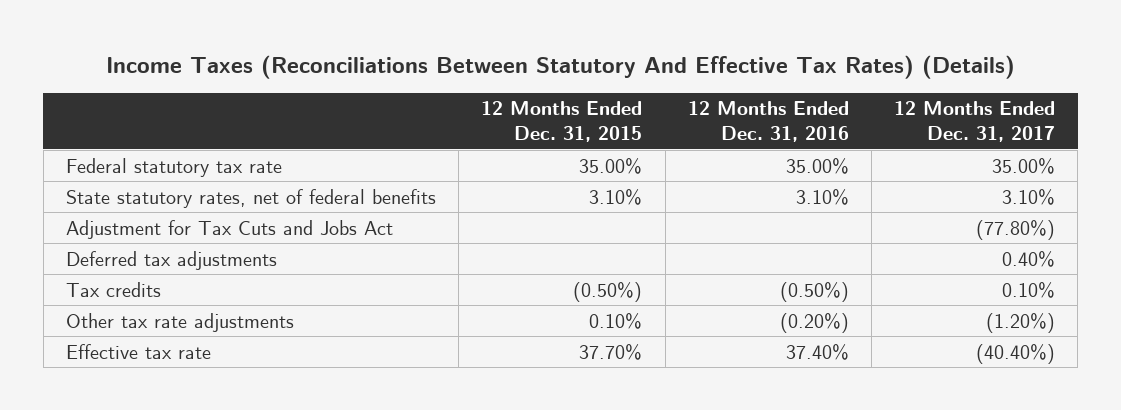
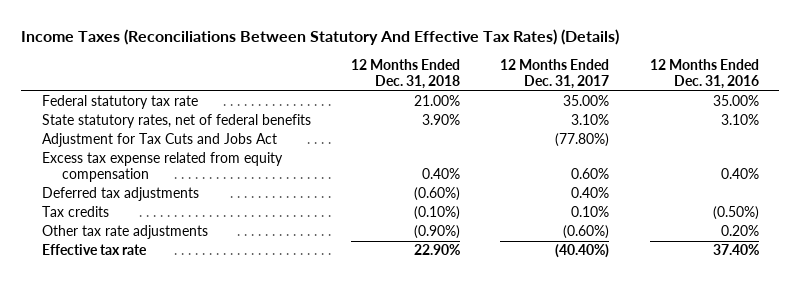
[481,101,643,142] 12 Months Ended Dec. 31, 2015 -> none
none -> [350,59,460,89] 12 Months Ended Dec. 31, 2018
none -> [41,152,283,183] Excess tax expense related from equity compensation
[779,312,849,333] (0.20%) -> [720,225,759,237] 0.20%
[986,312,1056,333] (1.20%) -> [563,225,610,240] (0.60%)

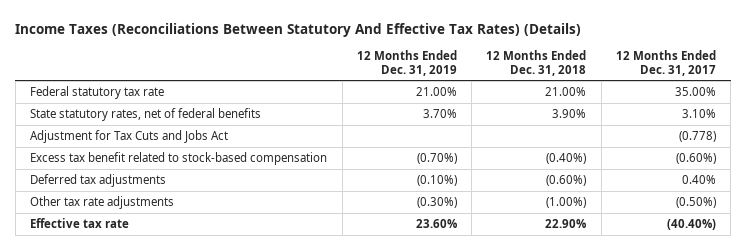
[649,59,759,89] 12 Months Ended Dec. 31, 2016 -> none
none -> [356,50,457,76] 12 Months Ended Dec. 31, 2019
[555,133,610,148] (77.80%) -> [679,130,717,142] (0.778)
[41,152,283,183] Excess tax expense related from equity compensation -> [30,151,328,165] Excess tax benefit related to stock-based compensation
[421,168,460,180] 0.40% -> [546,152,587,164] (0.40%)
[571,168,610,180] 0.60% -> [676,152,717,164] (0.60%)
[41,206,109,218] Tax credits -> none
[413,225,460,240] (0.90%) -> [546,196,587,208] (1.00%)
[563,225,610,240] (0.60%) -> [676,196,717,208] (0.50%)

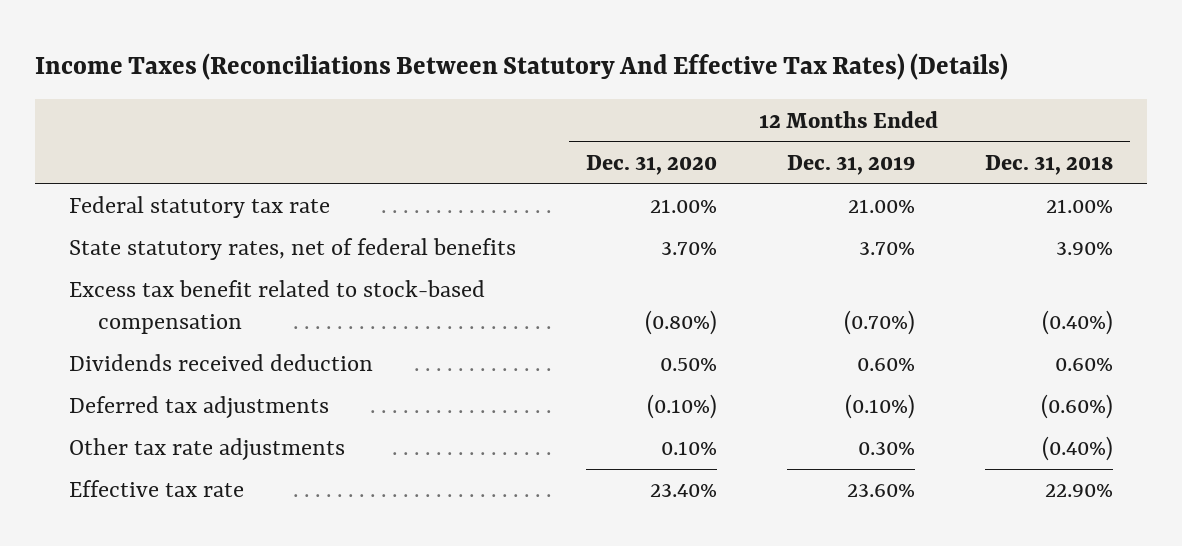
[616,50,717,76] 12 Months Ended Dec. 31, 2017 -> none
none -> [586,154,718,175] Dec. 31, 2020
[30,129,229,143] Adjustment for Tax Cuts and Jobs Act -> none
none -> [69,354,374,372] Dividends received deduction
[416,196,457,208] (0.30%) -> [857,442,915,456] 0.30%
[546,196,587,208] (1.00%) -> [1041,436,1113,462] (0.40%)

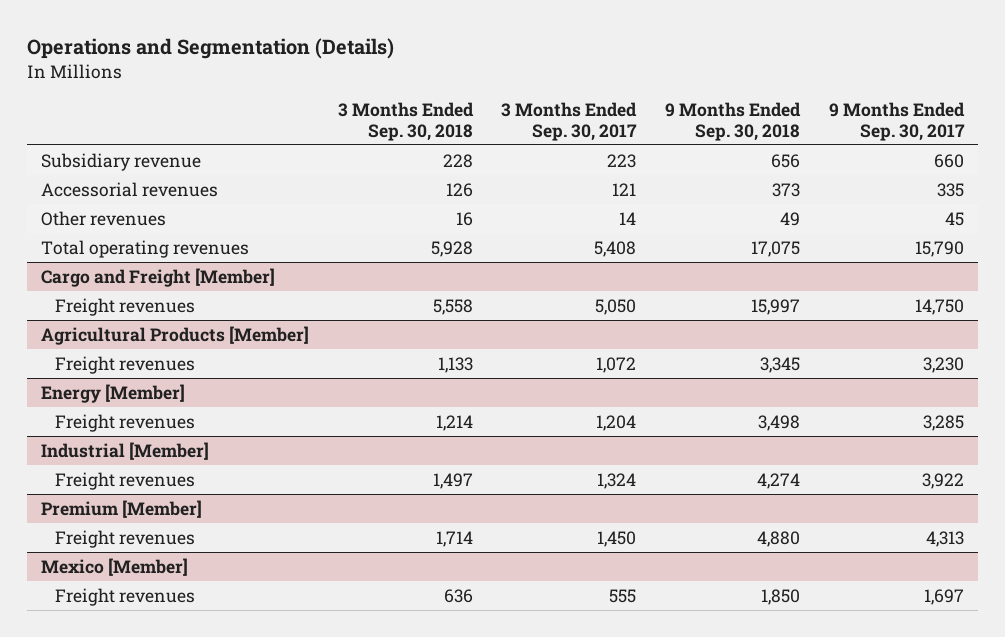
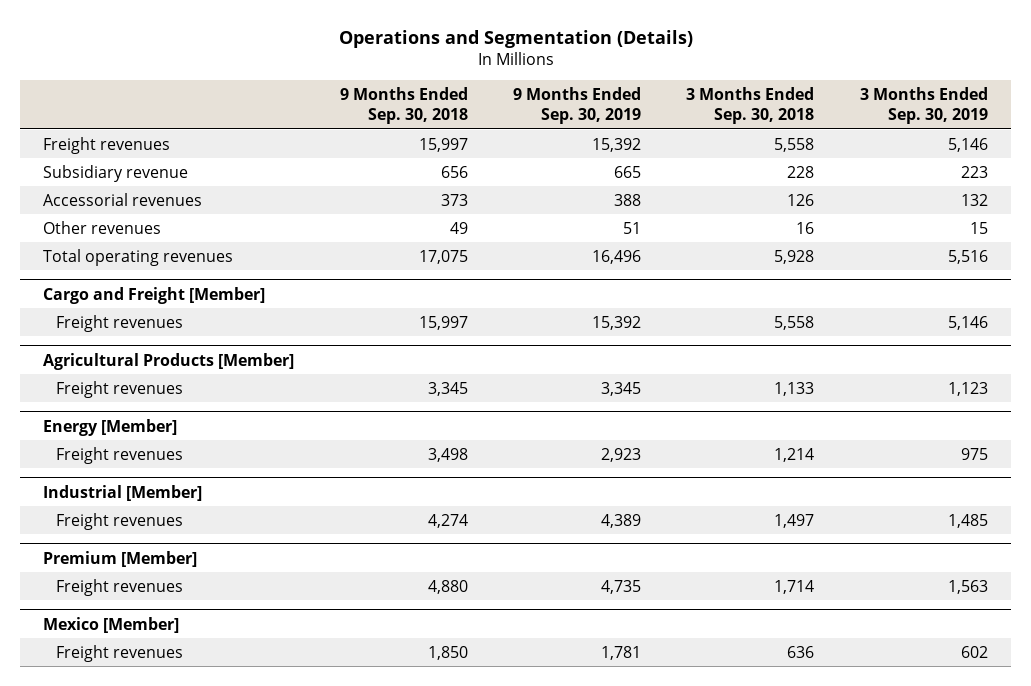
[501,101,638,141] 3 Months Ended Sep. 30, 2017 -> none
[828,101,965,141] 9 Months Ended Sep. 30, 2017 -> none
none -> [513,87,642,124] 9 Months Ended Sep. 30, 2019
none -> [859,87,988,124] 3 Months Ended Sep. 30, 2019
none -> [43,136,171,154] Freight revenues

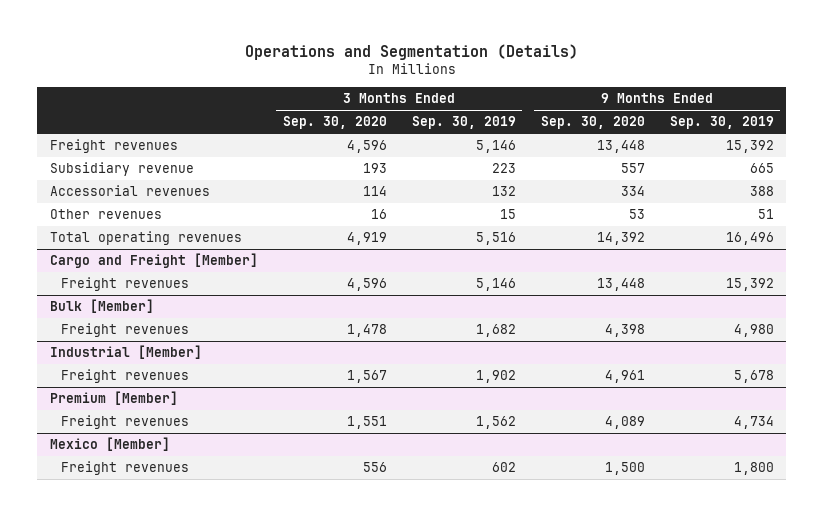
[339,87,468,124] 9 Months Ended Sep. 30, 2018 -> none
[686,87,815,124] 3 Months Ended Sep. 30, 2018 -> none
none -> [282,116,387,130] Sep. 30, 2020
none -> [540,116,645,130] Sep. 30, 2020
[43,352,295,370] Agricultural Products [Member] -> none
[43,418,178,436] Energy [Member] -> none
[56,446,184,464] Freight revenues -> none
none -> [49,299,154,314] Bulk [Member]
[601,381,642,396] 3,345 -> [733,324,774,338] 4,980
[947,381,988,396] 1,123 -> [475,324,516,338] 1,682
[601,513,642,528] 4,389 -> [733,370,774,384] 5,678
[947,513,988,528] 1,485 -> [475,370,516,384] 1,902
[601,579,642,594] 4,735 -> [733,416,774,430] 4,734
[947,579,988,594] 1,563 -> [475,416,516,430] 1,562
[601,645,642,660] 1,781 -> [733,462,774,476] 1,800

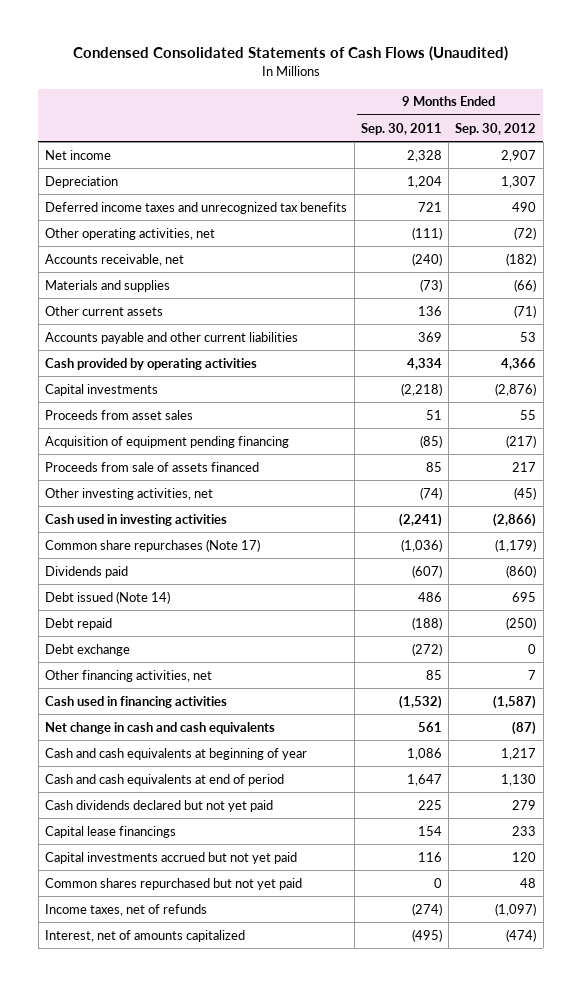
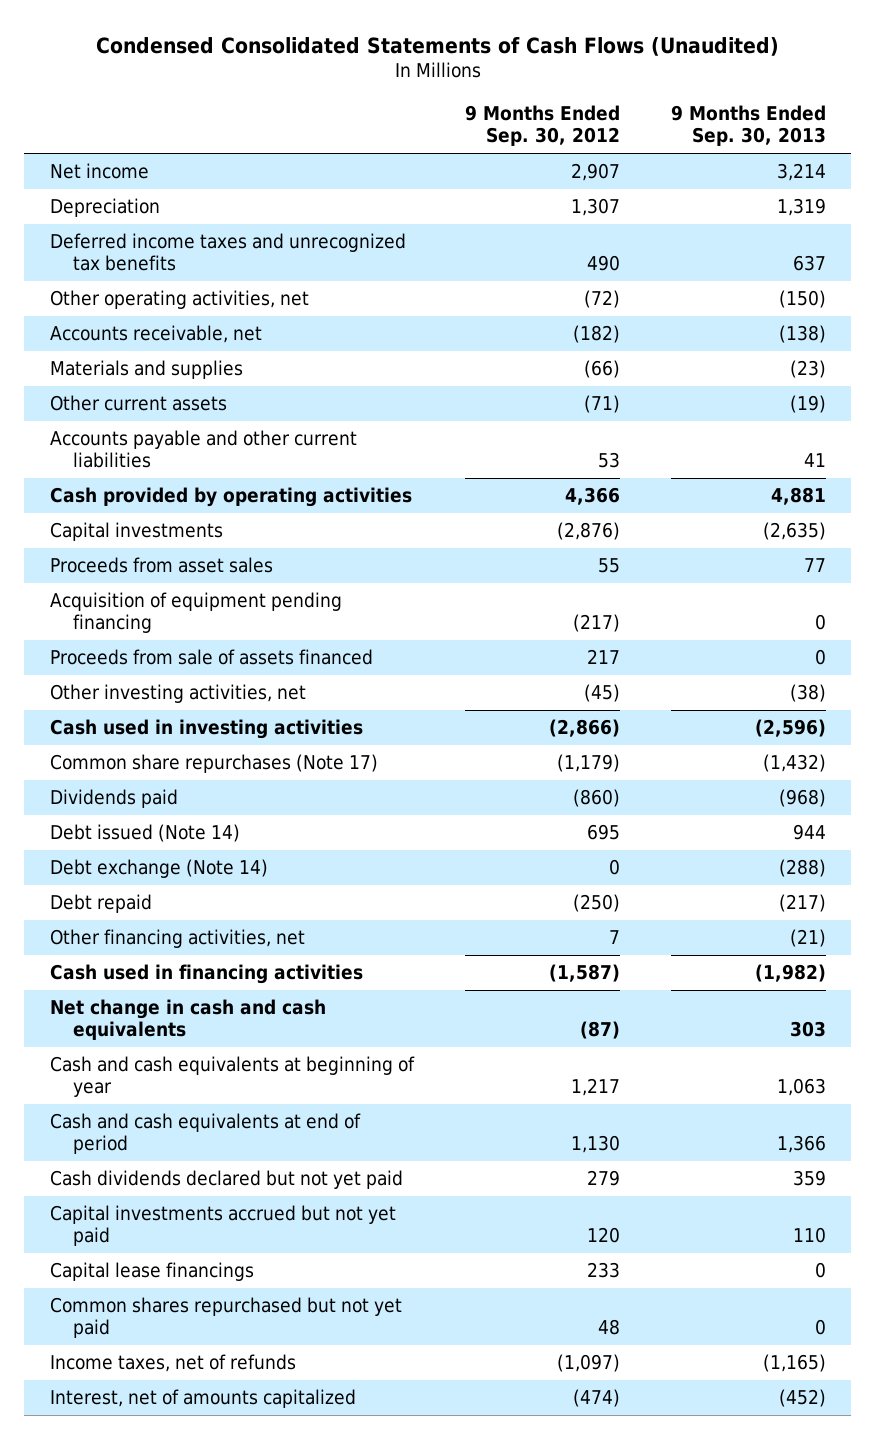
[360,122,442,135] Sep. 30, 2011 -> none
none -> [670,105,826,146] 9 Months Ended Sep. 30, 2013
none -> [49,859,268,879] Debt exchange (Note 14)
[45,643,131,656] Debt exchange -> none
[45,825,177,838] Capital lease financings -> [49,1262,254,1282] Capital lease financings

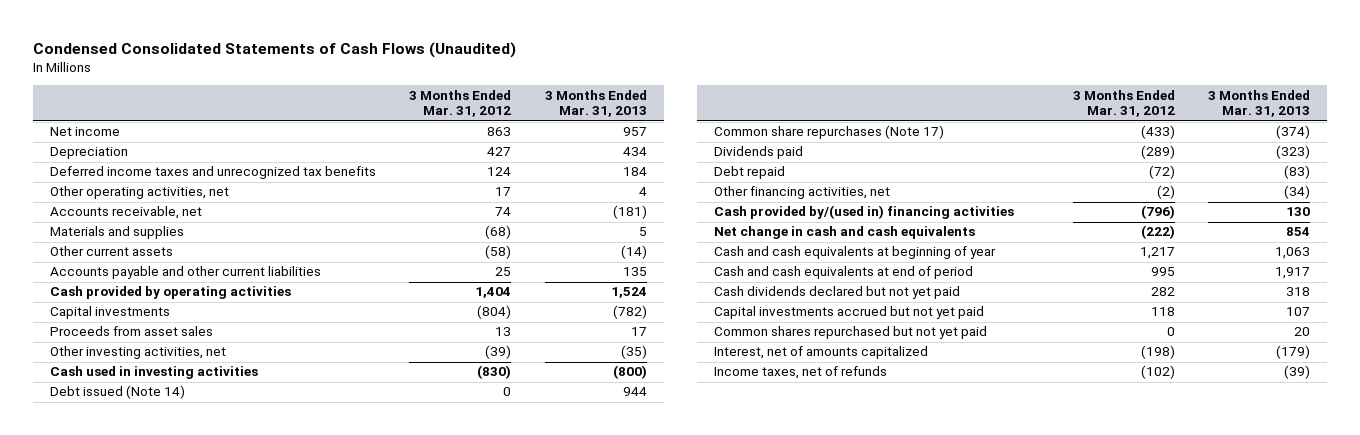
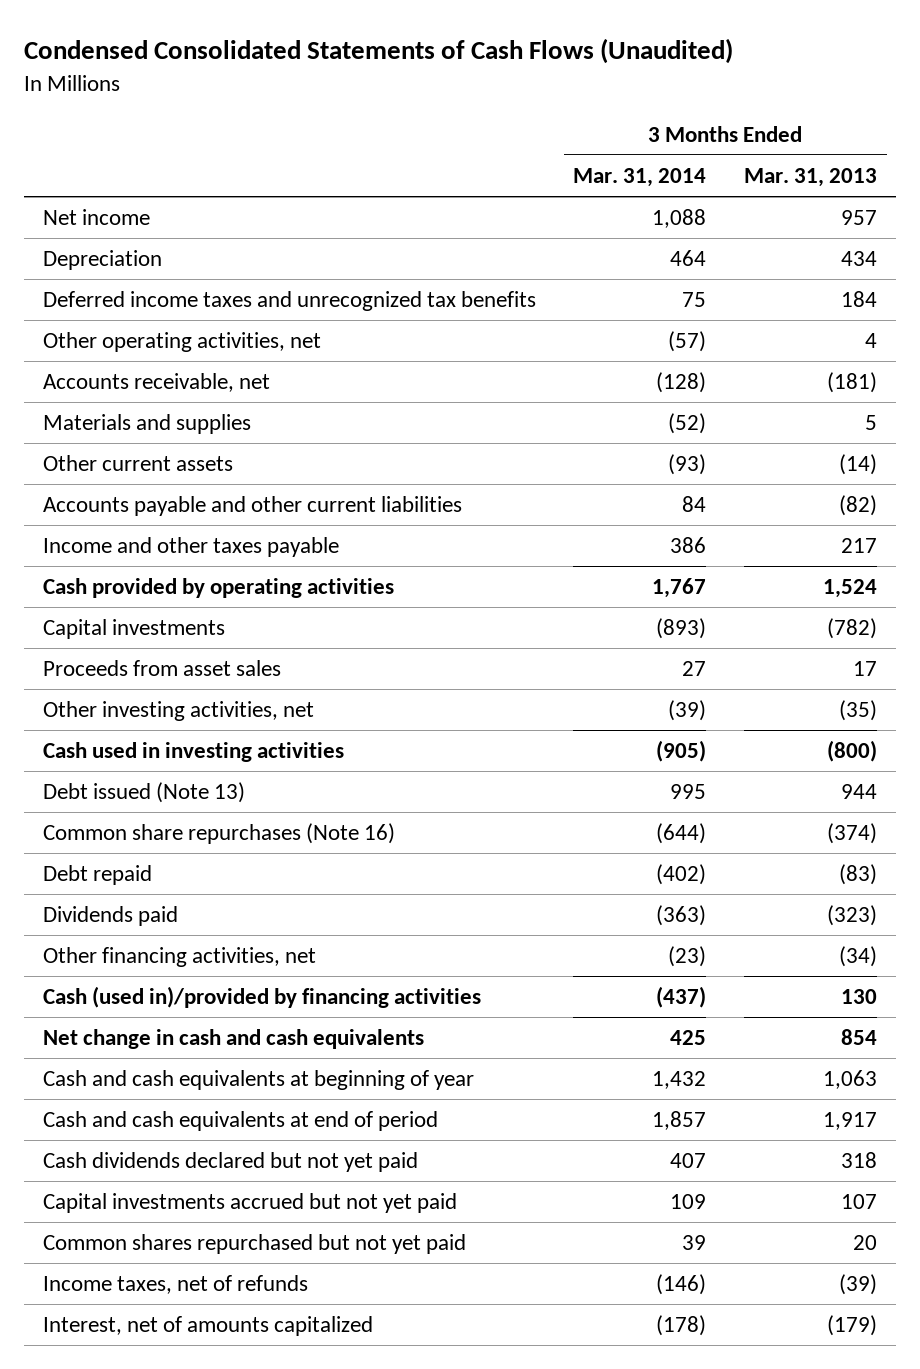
[409,89,512,118] 3 Months Ended Mar. 31, 2012 -> none
none -> [573,168,707,188] Mar. 31, 2014
[622,267,647,277] 135 -> [839,495,878,517] (82)
none -> [42,537,339,558] Income and other taxes payable
[49,385,185,400] Debt issued (Note 14) -> [42,782,245,804] Debt issued (Note 13)
[713,125,944,140] Common share repurchases (Note 17) -> [42,823,395,845] Common share repurchases (Note 16)
[713,146,803,160] Dividends paid -> [42,906,178,927] Dividends paid
[713,205,1014,220] Cash provided by/(used in) financing activities -> [42,986,481,1009] Cash (used in)/provided by financing activities
[713,346,928,360] Interest, net of amounts capitalized -> [42,1316,373,1337] Interest, net of amounts capitalized

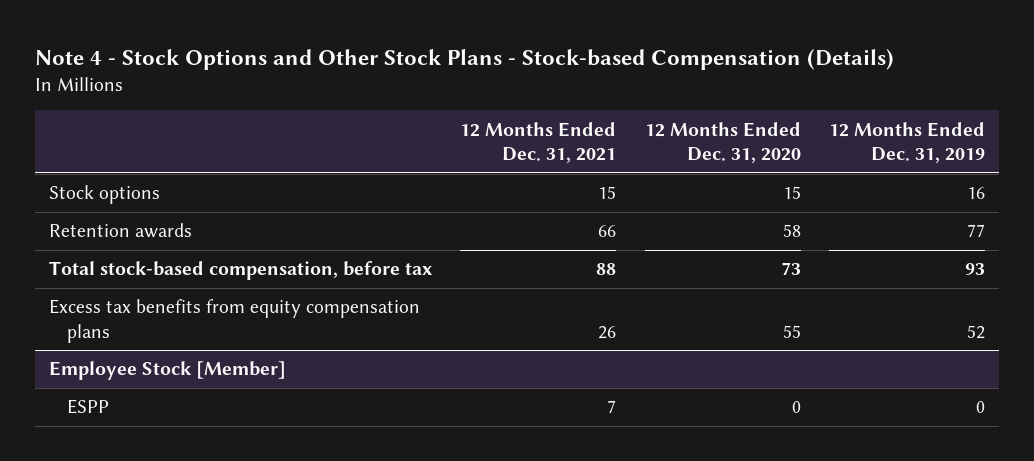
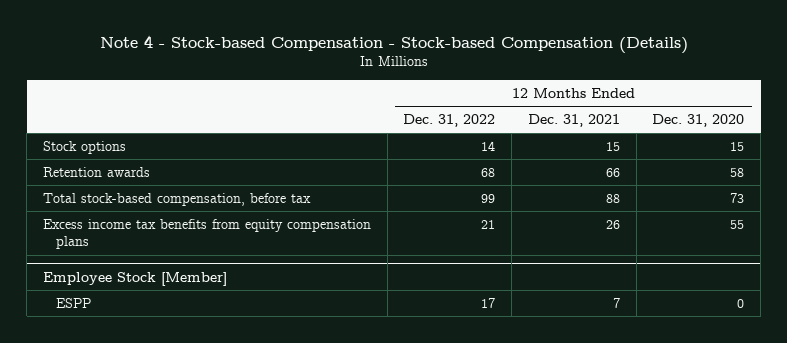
[34,48,894,70] Note 4 - Stock Options and Other Stock Plans - Stock-based Compensation (Details) -> [99,34,688,54] Note 4 - Stock-based Compensation - Stock-based Compensation (Details)
[828,121,985,164] 12 Months Ended Dec. 31, 2019 -> none
none -> [403,113,496,127] Dec. 31, 2022
[48,299,420,343] Excess tax benefits from equity compensation plans -> [42,218,371,250] Excess income tax benefits from equity compensation plans

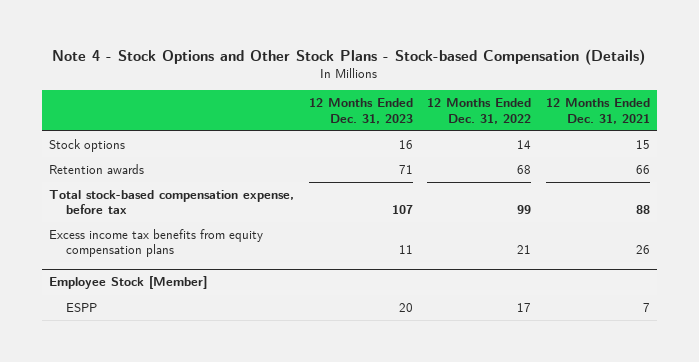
[99,34,688,54] Note 4 - Stock-based Compensation - Stock-based Compensation (Details) -> [52,49,646,66] Note 4 - Stock Options and Other Stock Plans - Stock-based Compensation (Details)
[652,113,745,127] Dec. 31, 2020 -> none
none -> [308,98,413,124] 12 Months Ended Dec. 31, 2023
[42,192,311,206] Total stock-based compensation, before tax -> [49,189,295,215] Total stock-based compensation expense, before tax

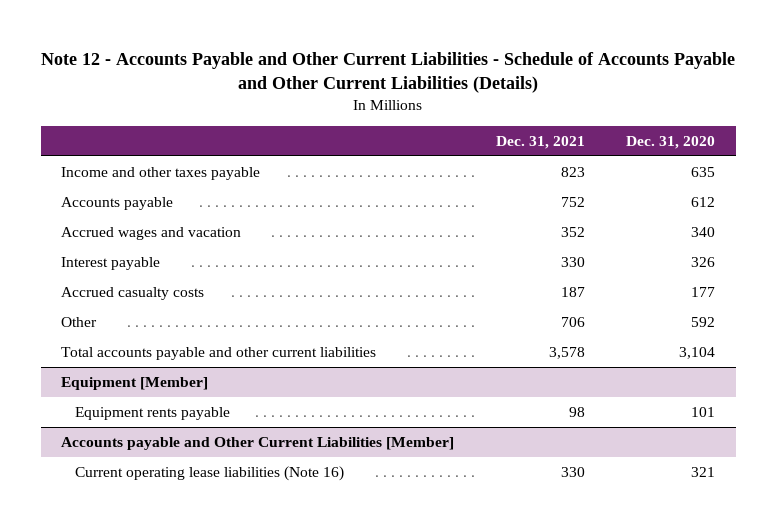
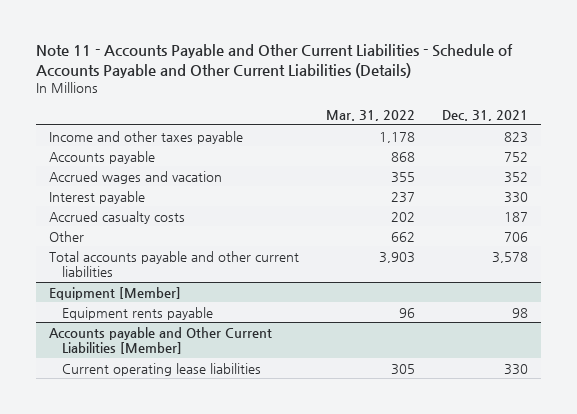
[41,51,736,93] Note 12 - Accounts Payable and Other Current Liabilities - Schedule of Accounts Payable and Other Current Liabilities (Details) -> [35,44,513,78] Note 11 - Accounts Payable and Other Current Liabilities - Schedule of Accounts Payable and Other Current Liabilities (Details)
[626,135,716,149] Dec. 31, 2020 -> none
none -> [325,110,415,122] Mar. 31, 2022
[74,466,344,482] Current operating lease liabilities (Note 16) -> [62,362,262,376] Current operating lease liabilities

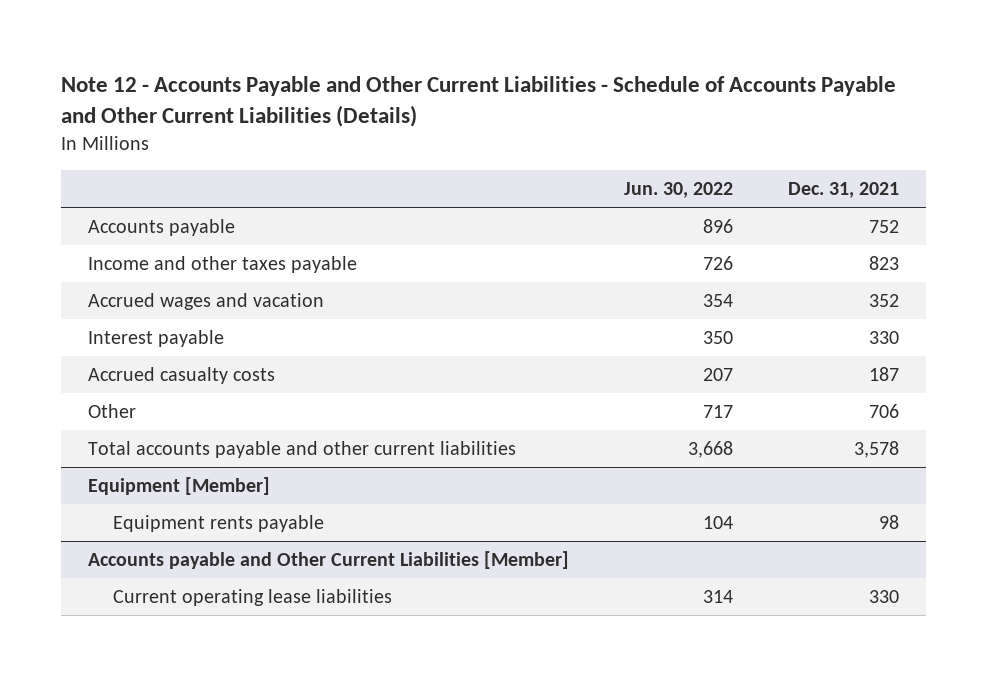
[35,44,513,78] Note 11 - Accounts Payable and Other Current Liabilities - Schedule of Accounts Payable and Other Current Liabilities (Details) -> [60,76,896,128] Note 12 - Accounts Payable and Other Current Liabilities - Schedule of Accounts Payable and Other Current Liabilities (Details)
[325,110,415,122] Mar. 31, 2022 -> none
none -> [624,182,734,199] Jun. 30, 2022
[49,130,244,144] Income and other taxes payable -> [88,256,358,274] Income and other taxes payable

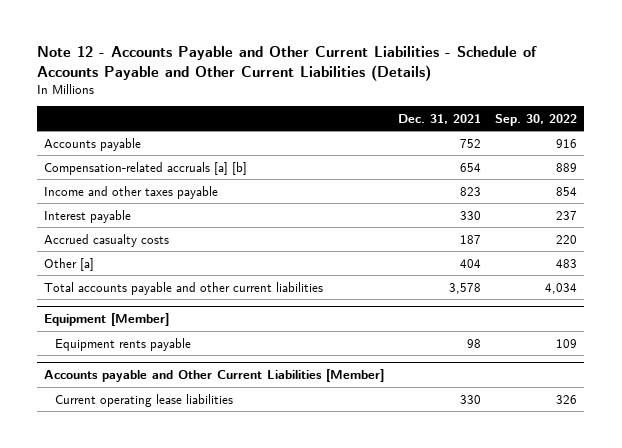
[624,182,734,199] Jun. 30, 2022 -> none
none -> [495,113,578,126] Sep. 30, 2022
none -> [44,161,248,175] Compensation-related accruals [a] [b]
[88,293,325,311] Accrued wages and vacation -> none
[88,404,137,419] Other -> [44,257,95,271] Other [a]
[869,404,900,419] 706 -> [460,258,482,268] 404

